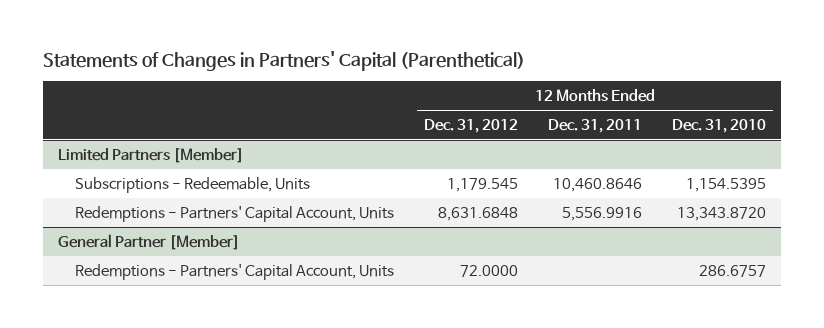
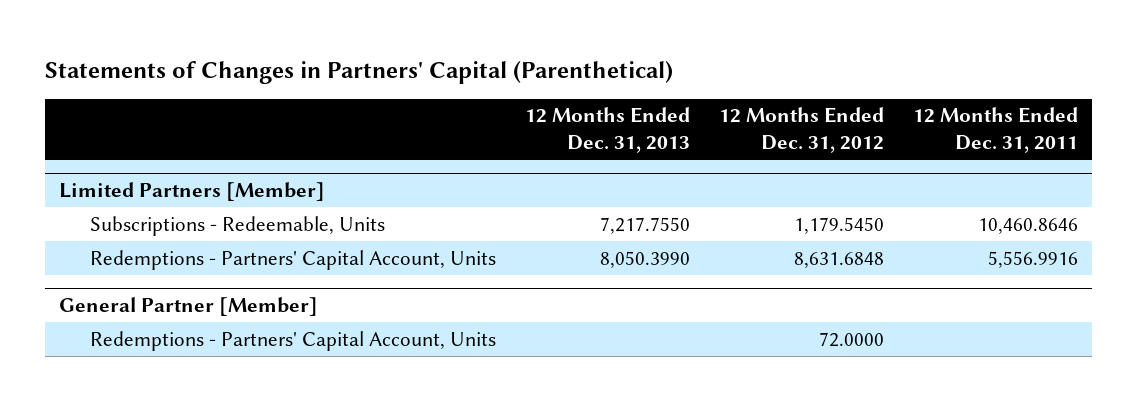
[671,119,766,134] Dec. 31, 2010 -> none
none -> [525,107,691,154] 12 Months Ended Dec. 31, 2013
[447,177,519,192] 1,179.545 -> [794,216,885,234] 1,179.5450

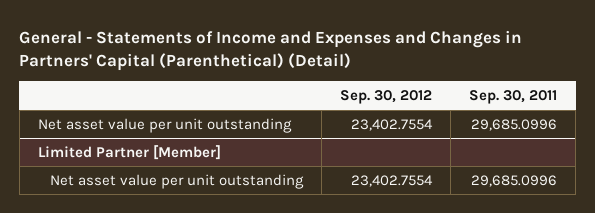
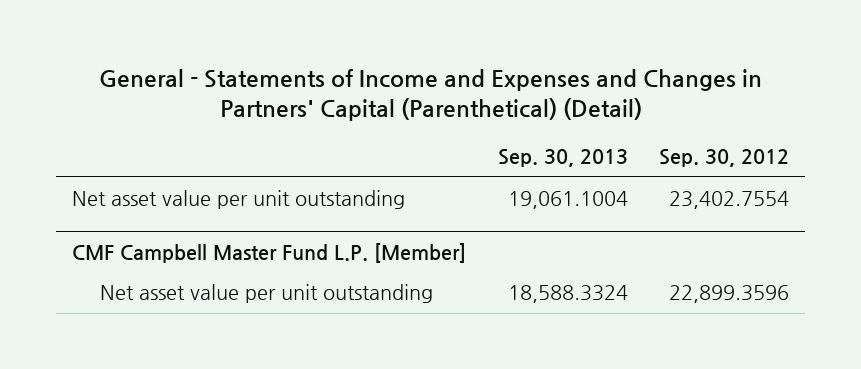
[469,89,558,104] Sep. 30, 2011 -> none
none -> [497,149,628,168] Sep. 30, 2013
[38,144,222,160] Limited Partner [Member] -> none
none -> [71,242,466,263] CMF Campbell Master Fund L.P. [Member]
[350,174,433,187] 23,402.7554 -> [669,285,790,304] 22,899.3596

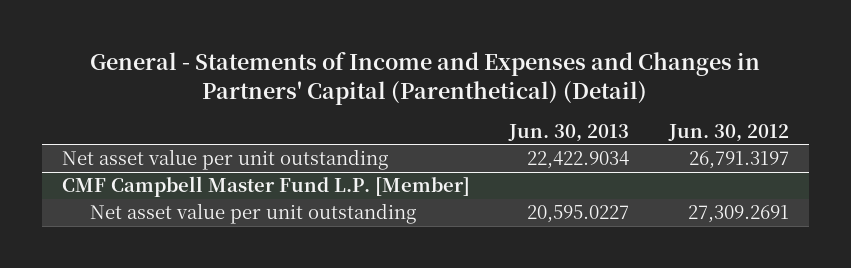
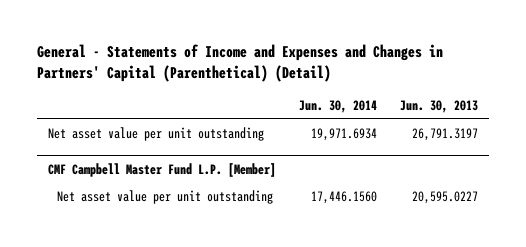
[668,123,790,142] Jun. 30, 2012 -> none
none -> [298,100,377,114] Jun. 30, 2014
[527,151,630,170] 22,422.9034 -> [411,128,478,142] 26,791.3197

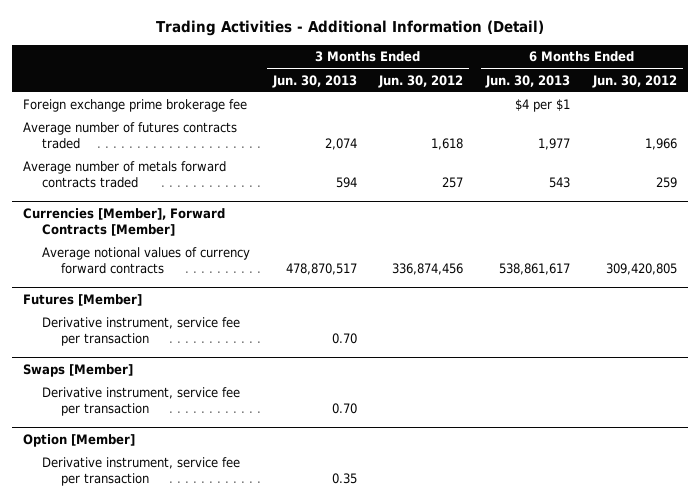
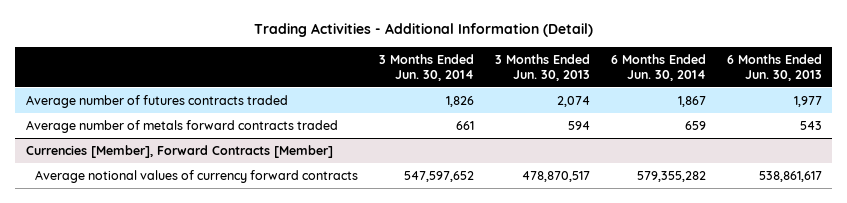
[378,74,464,88] Jun. 30, 2012 -> none
[591,74,677,88] Jun. 30, 2012 -> none
none -> [379,53,475,81] 3 Months Ended Jun. 30, 2014
none -> [610,53,706,81] 6 Months Ended Jun. 30, 2014
[23,99,248,113] Foreign exchange prime brokerage fee -> none
[23,294,143,307] Futures [Member] -> none
[42,317,241,346] Derivative instrument, service fee per transaction -> none
[23,364,134,378] Swaps [Member] -> none
[42,387,241,416] Derivative instrument, service fee per transaction -> none
[23,434,136,448] Option [Member] -> none
[42,457,241,486] Derivative instrument, service fee per transaction -> none

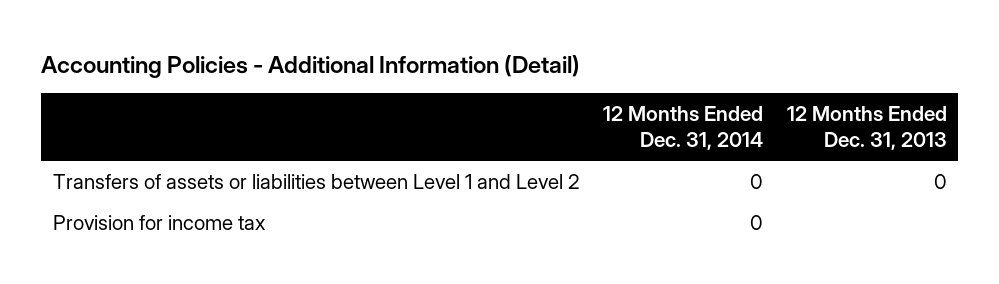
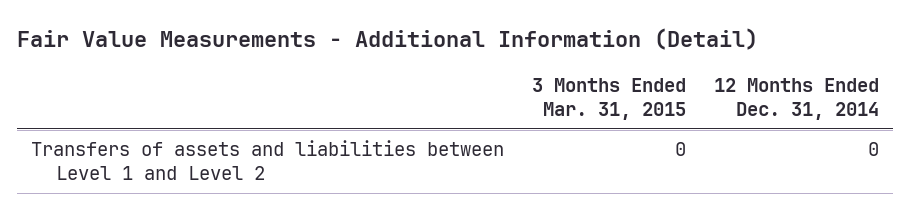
[40,54,580,78] Accounting Policies - Additional Information (Detail) -> [16,27,758,50] Fair Value Measurements - Additional Information (Detail)
[786,106,947,151] 12 Months Ended Dec. 31, 2013 -> none
none -> [531,78,686,121] 3 Months Ended Mar. 31, 2015
[52,214,266,230] Provision for income tax -> none
[52,173,580,189] Transfers of assets or liabilities between Level 1 and Level 2 -> [30,140,504,181] Transfers of assets and liabilities between Level 1 and Level 2

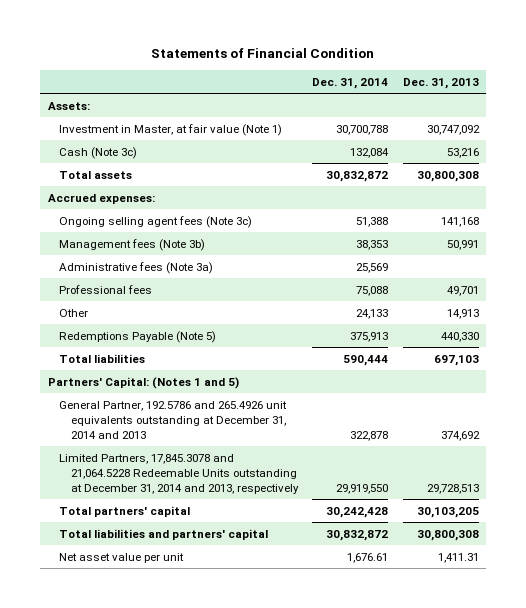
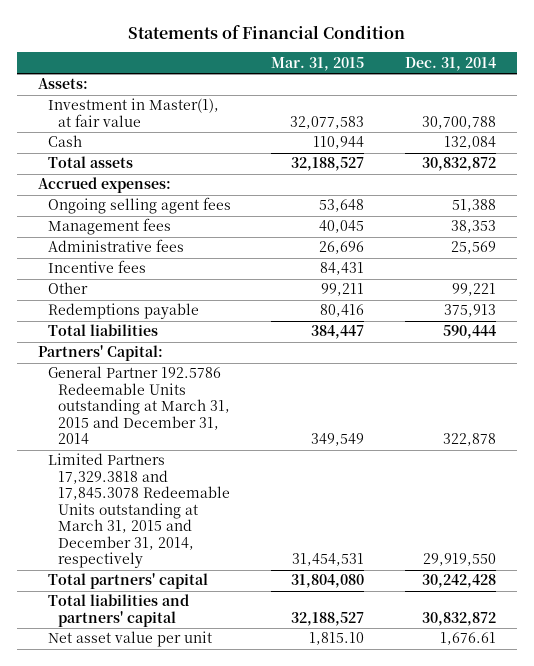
[402,77,479,89] Dec. 31, 2013 -> none
none -> [271,56,365,71] Mar. 31, 2015
[59,123,283,136] Investment in Master, at fair value (Note 1) -> [47,98,219,127] Investment in Master(1), at fair value
[59,146,138,159] Cash (Note 3c) -> [47,135,82,148] Cash
[59,284,153,294] Professional fees -> none
[59,215,253,228] Ongoing selling agent fees (Note 3c) -> [47,197,231,215] Ongoing selling agent fees
[59,238,206,251] Management fees (Note 3b) -> [47,218,171,236] Management fees
[59,261,214,274] Administrative fees (Note 3a) -> [47,239,184,253] Administrative fees
none -> [47,260,146,274] Incentive fees
[356,308,389,319] 24,133 -> [452,283,497,297] 99,221
[59,330,217,343] Redemptions Payable (Note 5) -> [47,303,199,320] Redemptions payable
[47,376,239,389] Partners' Capital: (Notes 1 and 5) -> [37,345,163,362] Partners' Capital:
[59,400,288,439] General Partner, 192.5786 and 265.4926 unit equivalents outstanding at December 31, 2014 and 2013 -> [47,366,230,445] General Partner 192.5786 Redeemable Units outstanding at March 31, 2015 and December 31, 2014
[59,453,299,494] Limited Partners, 17,845.3078 and 21,064.5228 Redeemable Units outstanding at December 31, 2014 and 2013, respectively -> [47,453,230,569] Limited Partners 17,329.3818 and 17,845.3078 Redeemable Units outstanding at March 31, 2015 and December 31, 2014, respectively

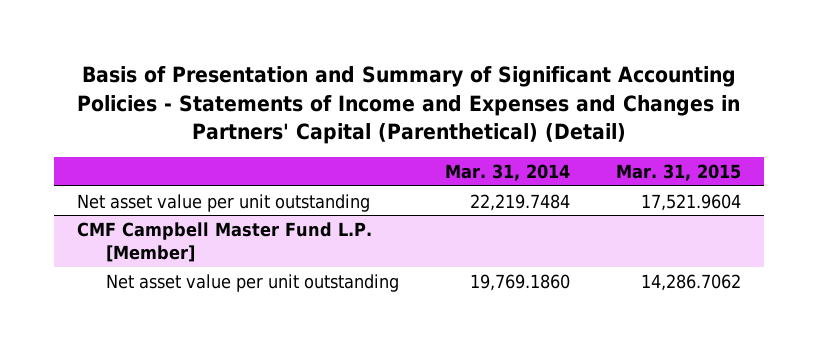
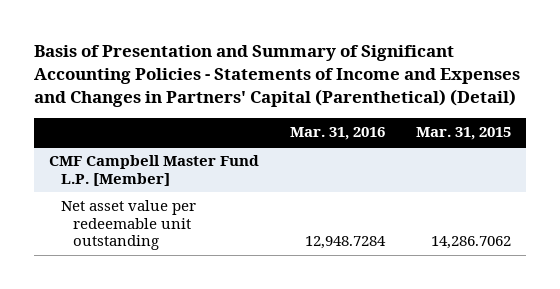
[444,163,570,181] Mar. 31, 2014 -> none
none -> [290,127,386,141] Mar. 31, 2016
[77,193,371,212] Net asset value per unit outstanding -> none
[105,273,399,292] Net asset value per unit outstanding -> [60,200,196,251] Net asset value per redeemable unit outstanding

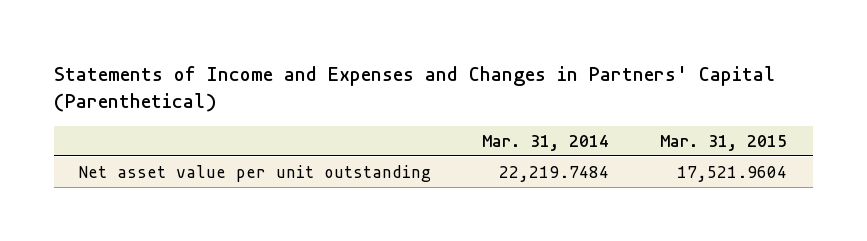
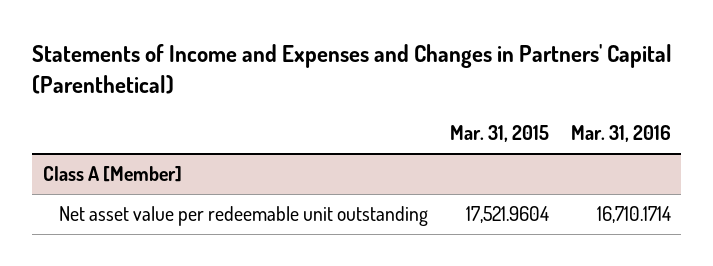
[482,135,610,152] Mar. 31, 2014 -> none
none -> [570,125,671,143] Mar. 31, 2016
none -> [42,166,182,183] Class A [Member]
[79,164,432,182] Net asset value per unit outstanding -> [58,206,428,227] Net asset value per redeemable unit outstanding

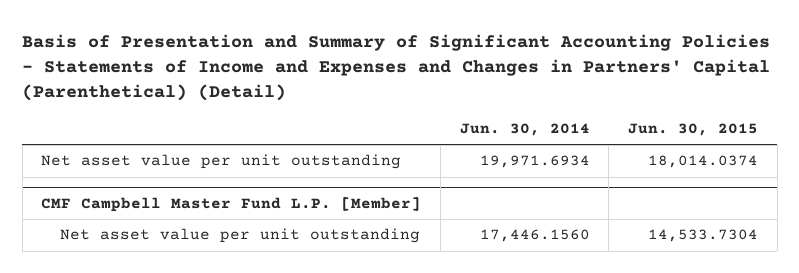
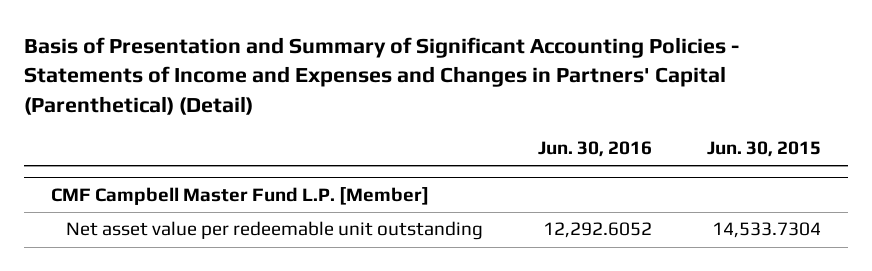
[459,123,590,137] Jun. 30, 2014 -> none
none -> [538,140,653,157] Jun. 30, 2016
[41,154,402,170] Net asset value per unit outstanding -> none
[59,228,420,244] Net asset value per unit outstanding -> [66,221,484,241] Net asset value per redeemable unit outstanding

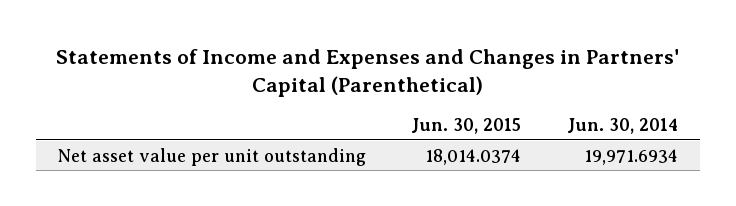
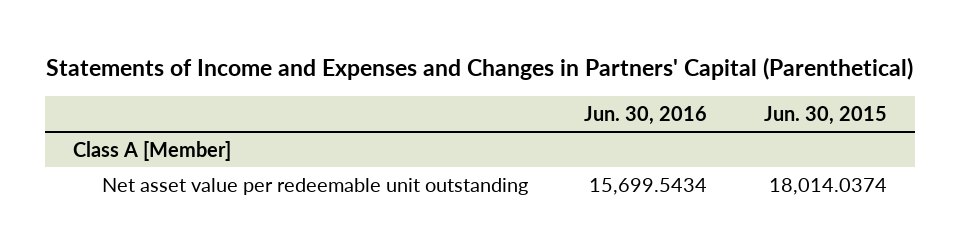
[566,118,678,135] Jun. 30, 2014 -> none
none -> [584,106,708,126] Jun. 30, 2016
none -> [73,140,232,161] Class A [Member]
[58,147,367,166] Net asset value per unit outstanding -> [101,177,528,195] Net asset value per redeemable unit outstanding

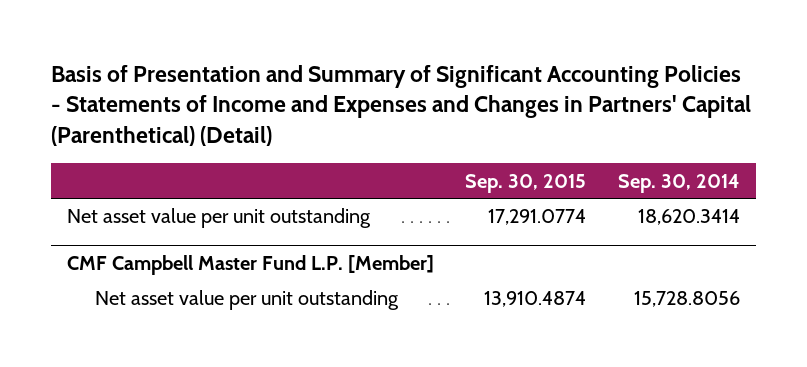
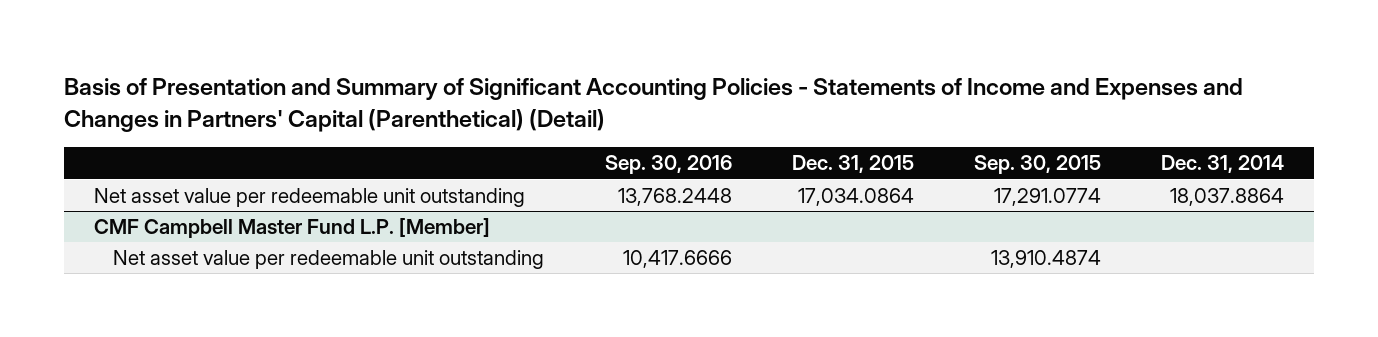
[617,173,740,193] Sep. 30, 2014 -> none
none -> [604,155,732,175] Sep. 30, 2016
none -> [791,155,914,174] Dec. 31, 2015
none -> [1161,155,1285,174] Dec. 31, 2014
[66,208,371,229] Net asset value per unit outstanding -> [94,188,526,208] Net asset value per redeemable unit outstanding
[95,290,400,311] Net asset value per unit outstanding -> [113,250,545,270] Net asset value per redeemable unit outstanding

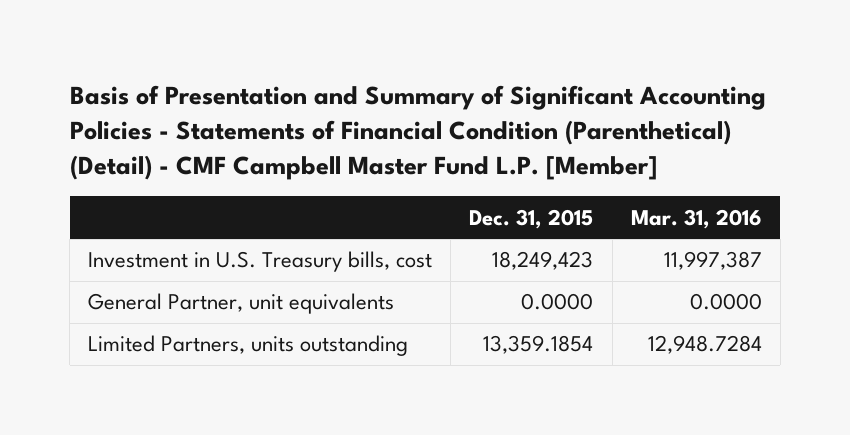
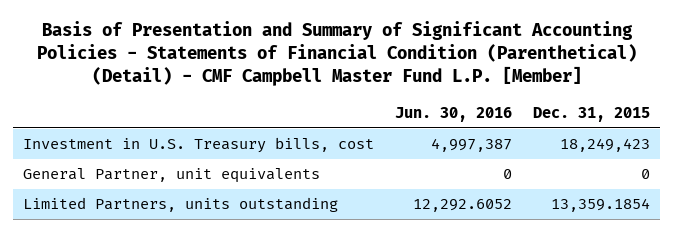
[630,208,762,229] Mar. 31, 2016 -> none
none -> [395,106,513,122] Jun. 30, 2016
[521,293,594,311] 0.0000 -> [640,169,650,180] 0

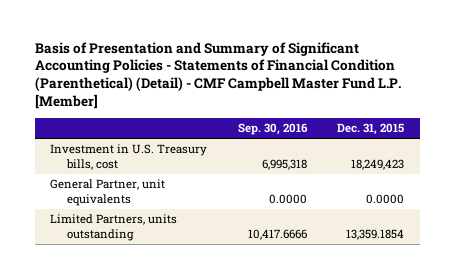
[395,106,513,122] Jun. 30, 2016 -> none
none -> [237,123,308,136] Sep. 30, 2016
[640,169,650,180] 0 -> [366,193,405,204] 0.0000

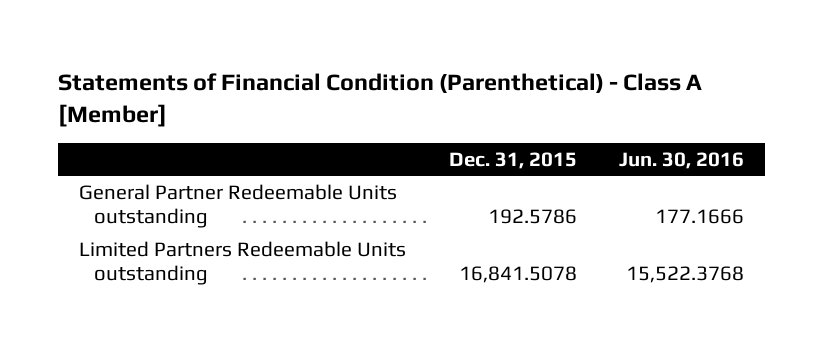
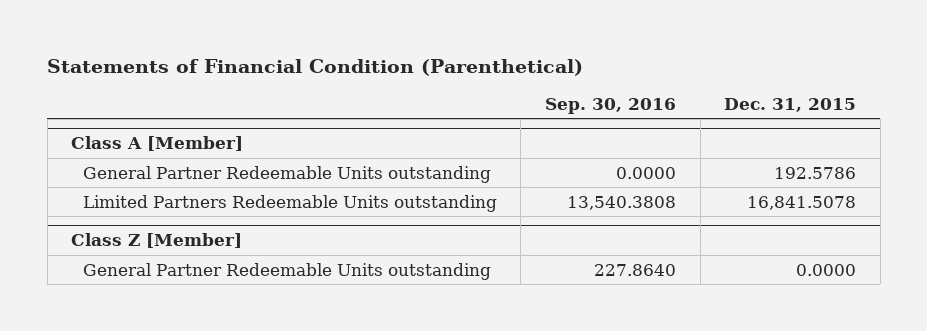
[58,73,703,128] Statements of Financial Condition (Parenthetical) - Class A [Member] -> [47,58,584,76] Statements of Financial Condition (Parenthetical)
[618,151,744,169] Jun. 30, 2016 -> none
none -> [544,97,676,114] Sep. 30, 2016
none -> [71,136,244,152] Class A [Member]
none -> [71,233,243,249] Class Z [Member]
none -> [82,262,491,280] General Partner Redeemable Units outstanding

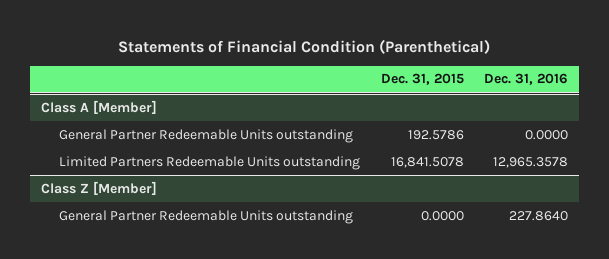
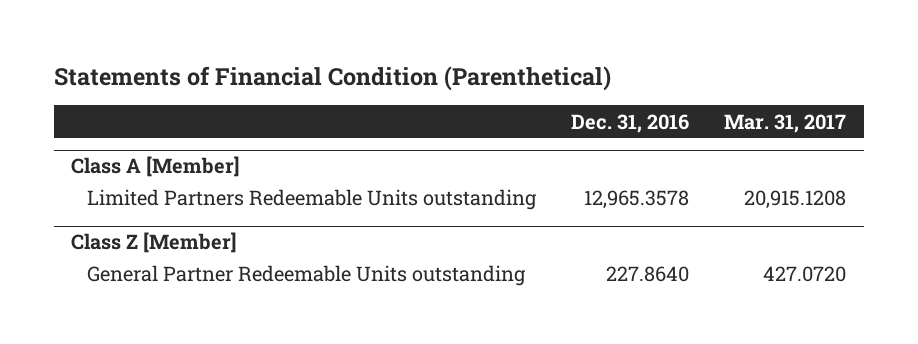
[380,73,464,86] Dec. 31, 2015 -> none
none -> [724,113,847,133] Mar. 31, 2017
[59,128,354,143] General Partner Redeemable Units outstanding -> none

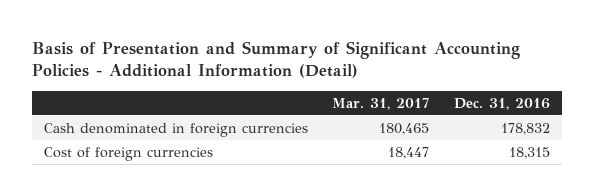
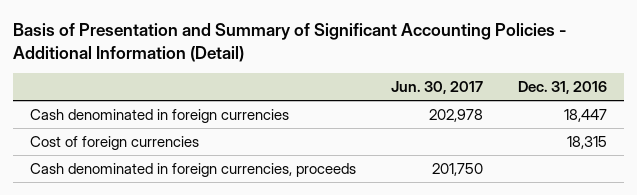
[332,97,430,110] Mar. 31, 2017 -> none
none -> [390,81,483,95] Jun. 30, 2017
[500,122,550,135] 178,832 -> [563,108,607,122] 18,447
none -> [30,162,357,177] Cash denominated in foreign currencies, proceeds

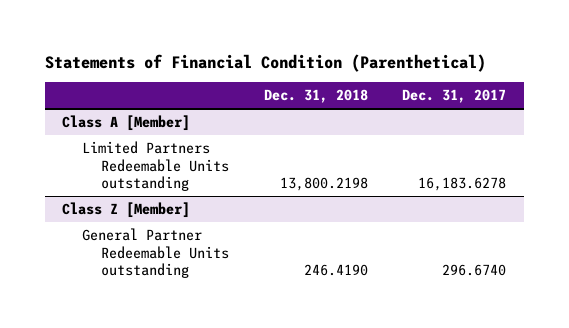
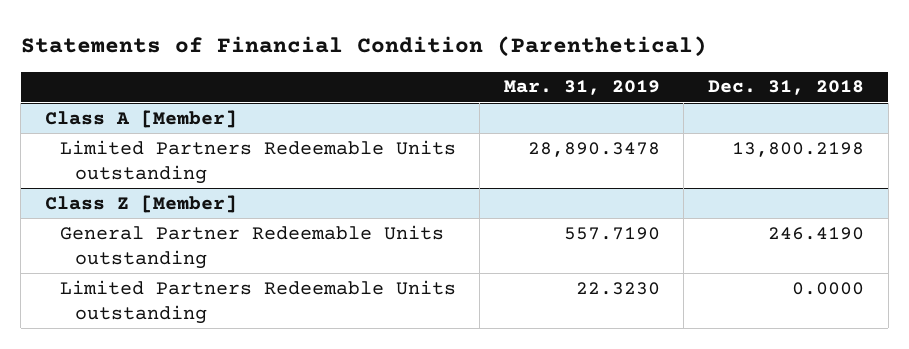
[402,89,507,104] Dec. 31, 2017 -> none
none -> [503,80,660,96] Mar. 31, 2019
none -> [59,279,456,325] Limited Partners Redeemable Units outstanding

